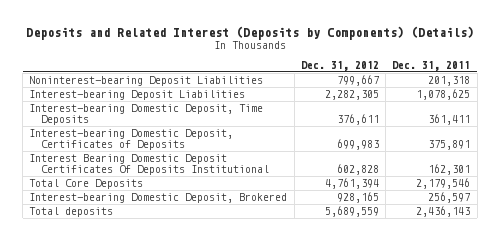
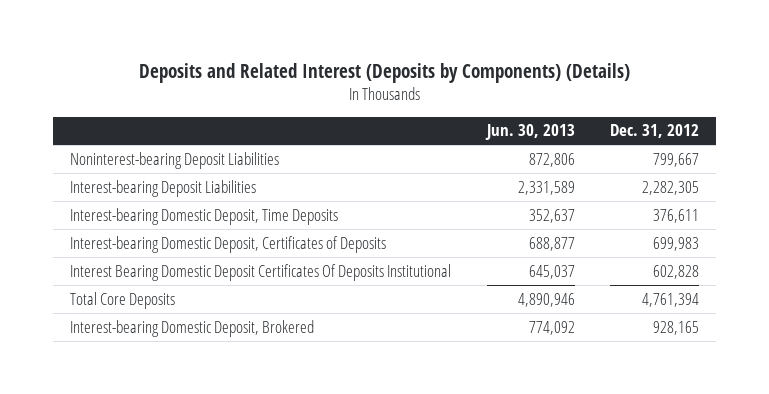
[392,60,471,71] Dec. 31, 2011 -> none
none -> [484,124,575,141] Jun. 30, 2013
[29,207,114,218] Total deposits -> none

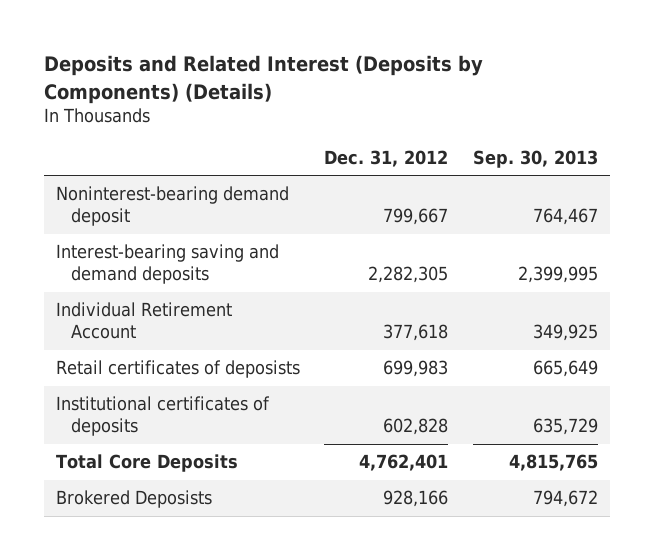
[484,124,575,141] Jun. 30, 2013 -> none
none -> [472,150,598,169] Sep. 30, 2013
[70,207,339,225] Interest-bearing Domestic Deposit, Time Deposits -> none
[70,319,315,337] Interest-bearing Domestic Deposit, Brokered -> none
[70,151,280,169] Noninterest-bearing Deposit Liabilities -> [56,186,290,227] Noninterest-bearing demand deposit
[70,179,257,197] Interest-bearing Deposit Liabilities -> [56,244,280,285] Interest-bearing saving and demand deposits
none -> [56,302,233,340] Individual Retirement Account
[70,235,387,253] Interest-bearing Domestic Deposit, Certificates of Deposits -> [56,360,301,379] Retail certificates of deposists
[70,263,452,281] Interest Bearing Domestic Deposit Certificates Of Deposits Institutional -> [56,396,271,437] Institutional certificates of deposits
[641,292,699,307] 4,761,394 -> [359,454,449,472] 4,762,401
none -> [56,490,213,509] Brokered Deposists

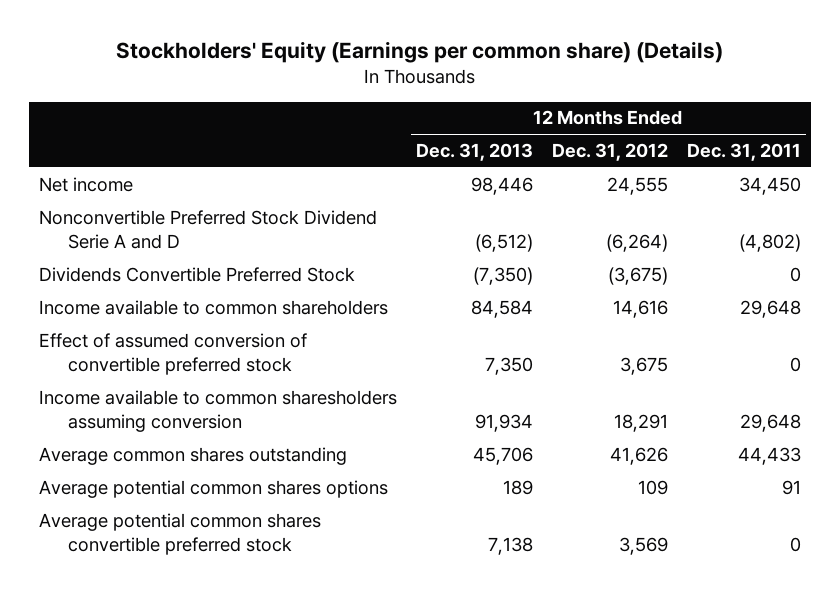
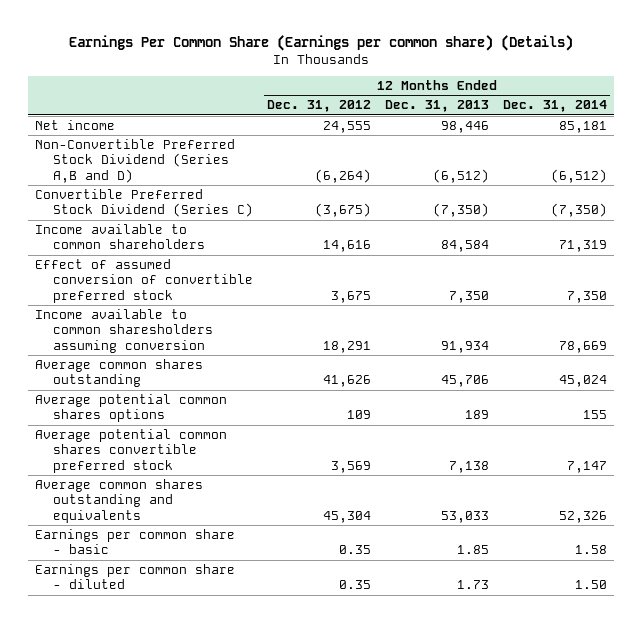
[115,40,723,63] Stockholders' Equity (Earnings per common share) (Details) -> [68,35,573,52] Earnings Per Common Share (Earnings per common share) (Details)
[687,142,802,161] Dec. 31, 2011 -> none
none -> [502,100,607,113] Dec. 31, 2014
[38,209,377,249] Nonconvertible Preferred Stock Dividend Serie A and D -> [34,138,235,183] Non-Convertible Preferred Stock Dividend (Series A,B and D)
[38,266,355,282] Dividends Convertible Preferred Stock -> [34,188,254,218] Convertible Preferred Stock Dividend (Series C)
none -> [34,478,203,523] Average common shares outstanding and equivalents
none -> [34,528,235,555] Earnings per common share - basic
none -> [34,563,235,590] Earnings per common share - diluted

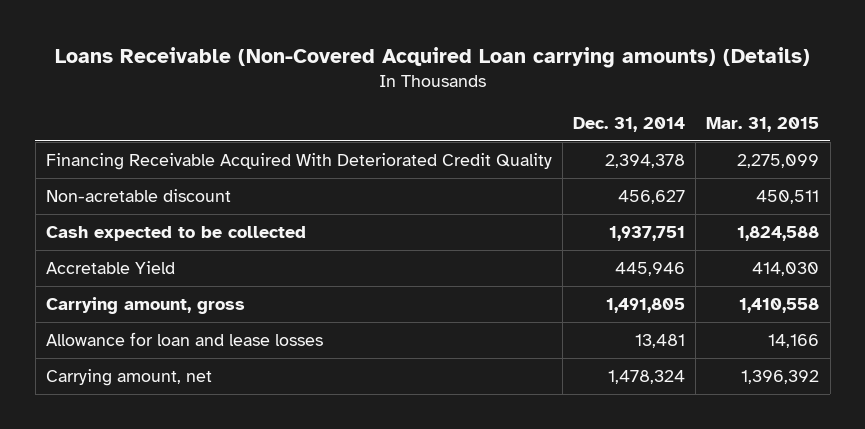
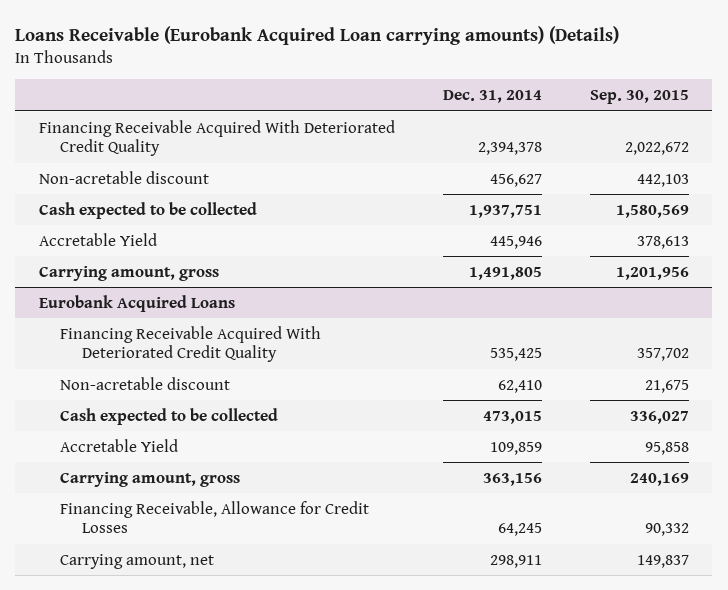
[54,46,810,68] Loans Receivable (Non-Covered Acquired Loan carrying amounts) (Details) -> [15,25,620,45] Loans Receivable (Eurobank Acquired Loan carrying amounts) (Details)
[706,116,820,132] Mar. 31, 2015 -> none
none -> [589,90,689,105] Sep. 30, 2015
[45,331,323,346] Allowance for loan and lease losses -> none
none -> [39,294,236,312] Eurobank Acquired Loans
none -> [60,325,322,363] Financing Receivable Acquired With Deteriorated Credit Quality
none -> [60,376,231,390] Non-acretable discount
none -> [60,407,279,425] Cash expected to be collected
none -> [60,438,179,452] Accretable Yield
none -> [60,471,241,487] Carrying amount, gross
none -> [60,500,370,534] Financing Receivable, Allowance for Credit Losses
[608,369,686,384] 1,478,324 -> [489,554,542,568] 298,911

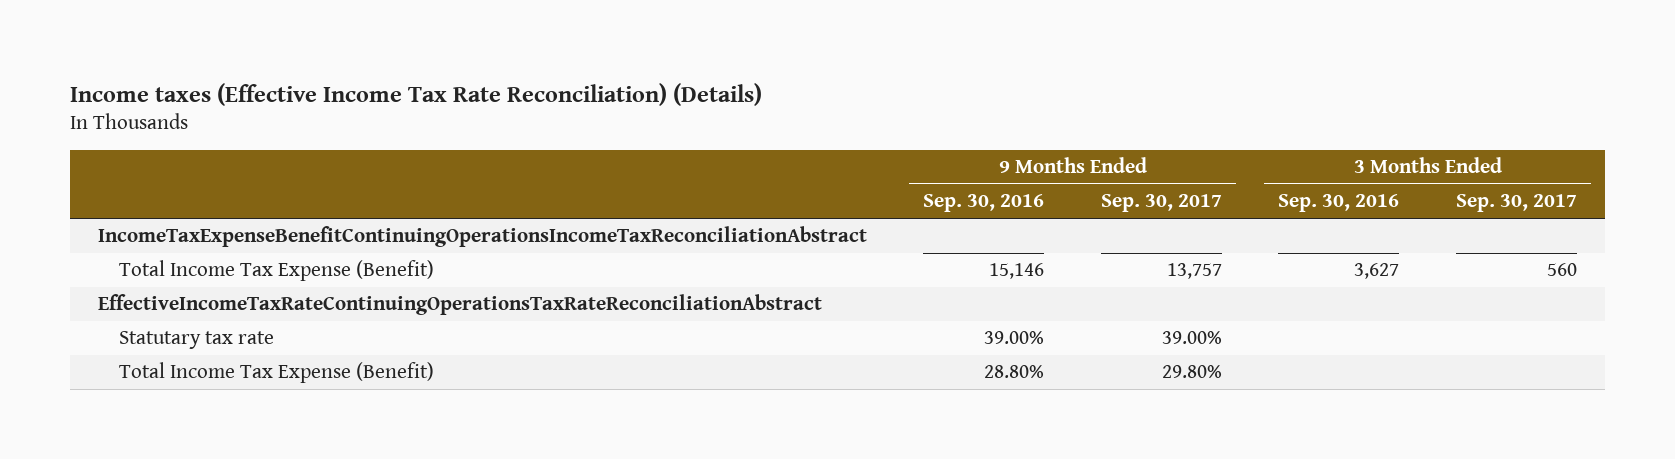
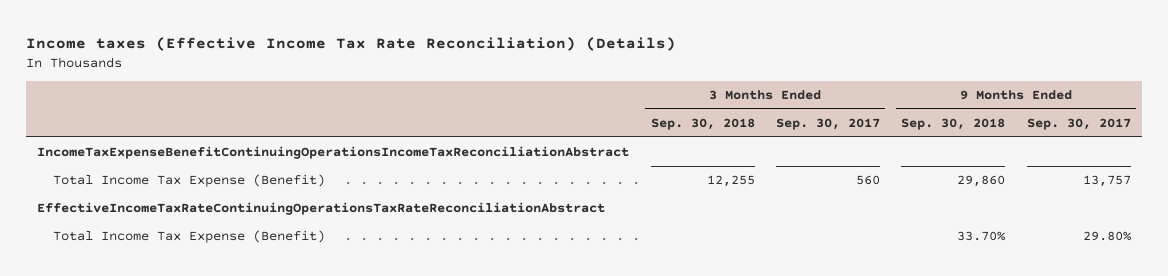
[923,194,1045,213] Sep. 30, 2016 -> none
[1278,194,1400,213] Sep. 30, 2016 -> none
none -> [650,117,755,130] Sep. 30, 2018
none -> [901,117,1006,130] Sep. 30, 2018
[118,331,274,350] Statutary tax rate -> none

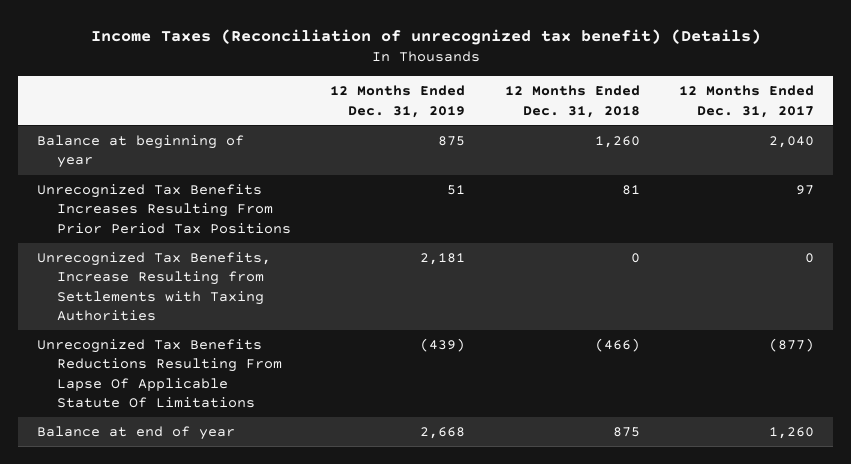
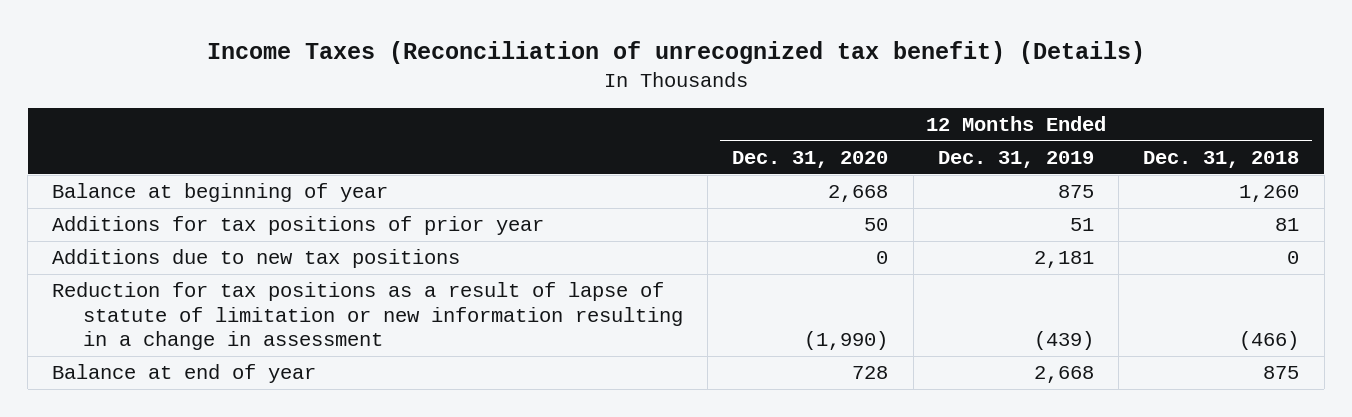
[678,85,814,118] 12 Months Ended Dec. 31, 2017 -> none
none -> [732,150,889,168] Dec. 31, 2020
[37,184,292,234] Unrecognized Tax Benefits Increases Resulting From Prior Period Tax Positions -> [52,216,545,236] Additions for tax positions of prior year
[37,252,272,322] Unrecognized Tax Benefits, Increase Resulting from Settlements with Taxing Authorities -> [52,249,461,269] Additions due to new tax positions
[37,339,283,409] Unrecognized Tax Benefits Reductions Resulting From Lapse Of Applicable Statute Of Limitations -> [52,282,683,351] Reduction for tax positions as a result of lapse of statute of limitation or new information resulting in a change in assessment

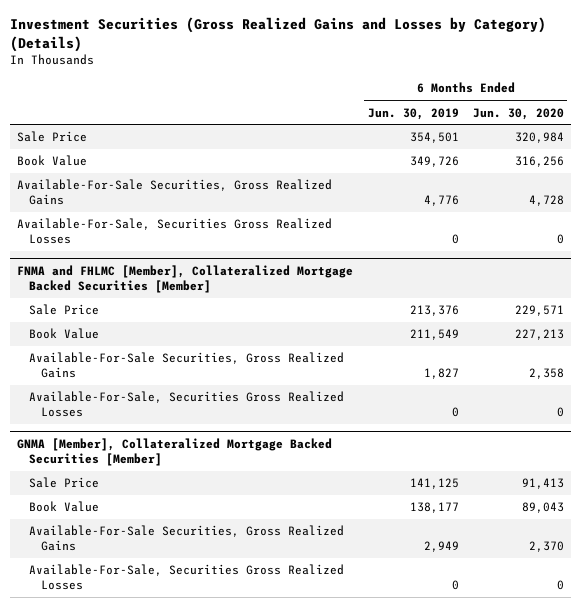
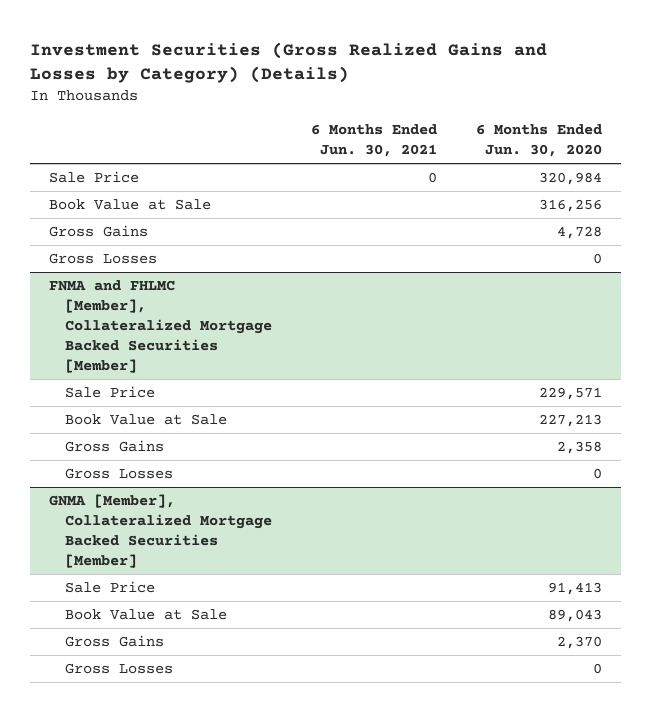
[367,107,459,120] Jun. 30, 2019 -> none
none -> [310,124,437,158] 6 Months Ended Jun. 30, 2021
[17,155,88,167] Book Value -> [49,199,212,211] Book Value at Sale
[17,179,333,206] Available-For-Sale Securities, Gross Realized Gains -> [49,225,149,238] Gross Gains
[17,218,333,245] Available-For-Sale, Securities Gross Realized Losses -> [49,253,158,265] Gross Losses
[29,328,100,340] Book Value -> [65,414,228,426] Book Value at Sale
[29,352,345,379] Available-For-Sale Securities, Gross Realized Gains -> [65,440,165,453] Gross Gains
[29,391,345,418] Available-For-Sale, Securities Gross Realized Losses -> [65,468,174,480] Gross Losses
[29,501,100,513] Book Value -> [65,609,228,621] Book Value at Sale
[29,525,345,552] Available-For-Sale Securities, Gross Realized Gains -> [65,635,165,648] Gross Gains
[29,564,345,591] Available-For-Sale, Securities Gross Realized Losses -> [65,663,174,675] Gross Losses

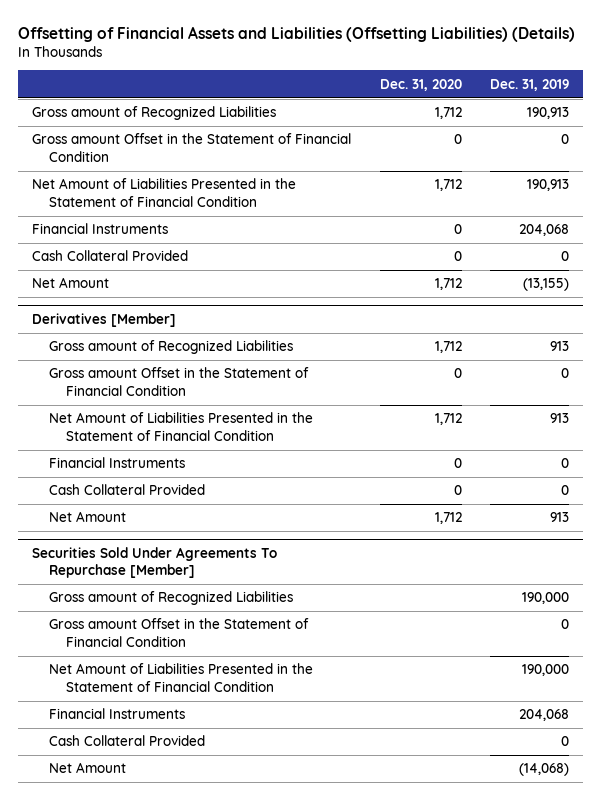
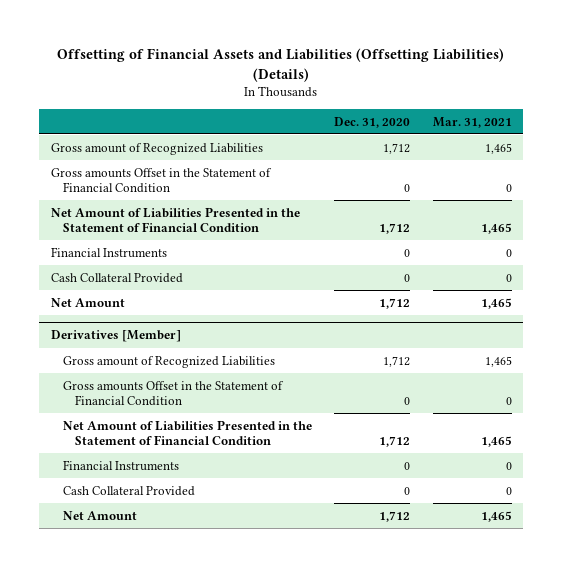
[489,78,569,91] Dec. 31, 2019 -> none
none -> [433,116,513,128] Mar. 31, 2021
[32,133,352,162] Gross amount Offset in the Statement of Financial Condition -> [50,167,272,193] Gross amounts Offset in the Statement of Financial Condition
[49,367,310,396] Gross amount Offset in the Statement of Financial Condition -> [62,380,284,406] Gross amounts Offset in the Statement of Financial Condition
[32,547,278,579] Securities Sold Under Agreements To Repurchase [Member] -> none
[49,591,294,606] Gross amount of Recognized Liabilities -> none
[49,618,310,647] Gross amount Offset in the Statement of Financial Condition -> none
[49,663,314,692] Net Amount of Liabilities Presented in the Statement of Financial Condition -> none
[49,708,186,720] Financial Instruments -> none
[49,735,206,747] Cash Collateral Provided -> none
[49,762,127,774] Net Amount -> none

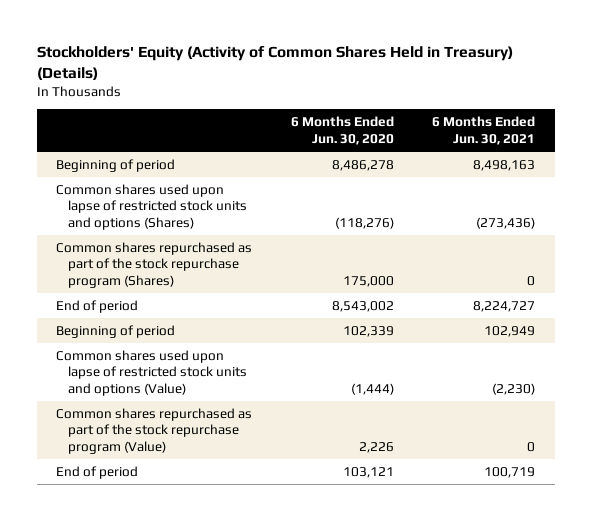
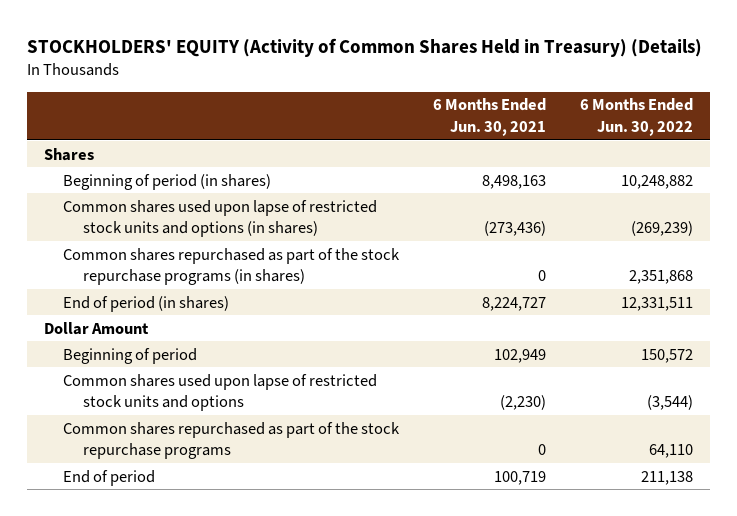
[36,46,513,81] Stockholders' Equity (Activity of Common Shares Held in Treasury) (Details) -> [27,37,703,57] STOCKHOLDERS' EQUITY (Activity of Common Shares Held in Treasury) (Details)
[290,116,394,145] 6 Months Ended Jun. 30, 2020 -> none
none -> [580,98,694,136] 6 Months Ended Jun. 30, 2022
none -> [44,147,95,161] Shares
[55,158,175,172] Beginning of period -> [63,173,272,190] Beginning of period (in shares)
[55,183,248,230] Common shares used upon lapse of restricted stock units and options (Shares) -> [63,199,378,238] Common shares used upon lapse of restricted stock units and options (in shares)
[55,241,252,288] Common shares repurchased as part of the stock repurchase program (Shares) -> [63,247,401,286] Common shares repurchased as part of the stock repurchase programs (in shares)
[55,299,138,313] End of period -> [63,295,230,312] End of period (in shares)
none -> [44,321,150,335] Dollar Amount
[55,349,248,396] Common shares used upon lapse of restricted stock units and options (Value) -> [63,373,378,412] Common shares used upon lapse of restricted stock units and options
[55,407,252,454] Common shares repurchased as part of the stock repurchase program (Value) -> [63,421,401,460] Common shares repurchased as part of the stock repurchase programs

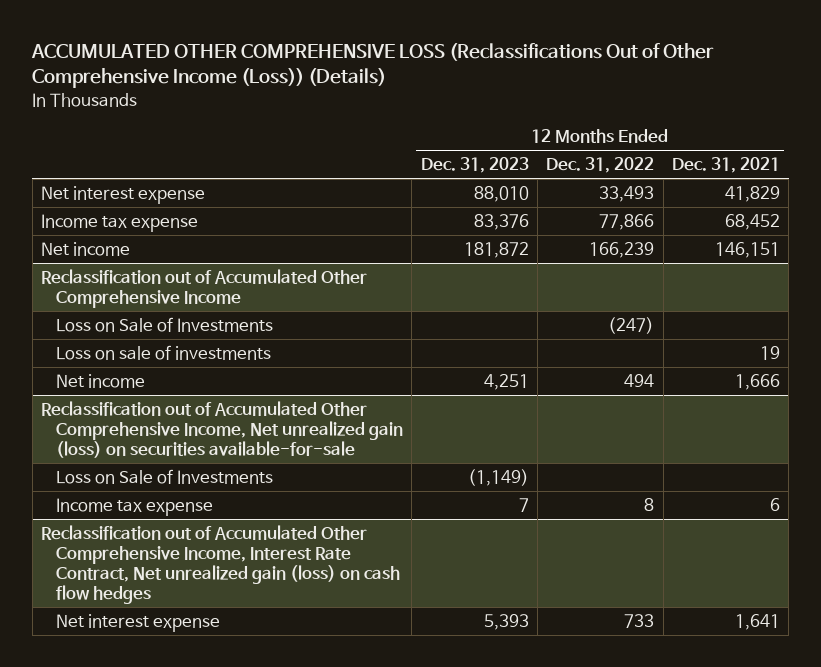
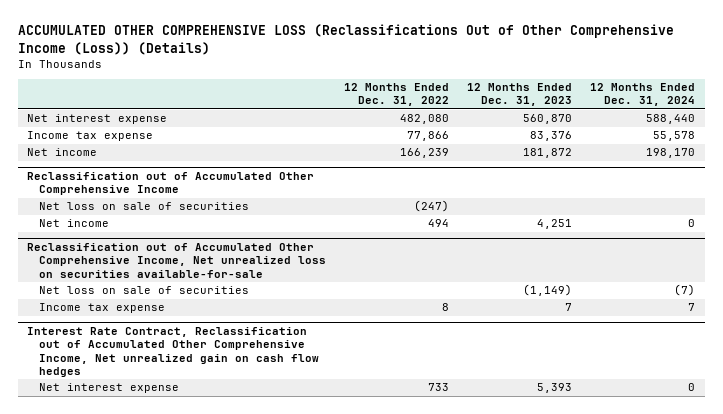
[672,157,781,174] Dec. 31, 2021 -> none
none -> [590,83,696,107] 12 Months Ended Dec. 31, 2024
[473,185,529,202] 88,010 -> [523,114,573,125] 560,870
[599,185,655,202] 33,493 -> [399,114,449,125] 482,080
[55,344,271,360] Loss on sale of investments -> none
[55,316,273,332] Loss on Sale of Investments -> [38,202,249,211] Net loss on sale of securities
[41,400,403,458] Reclassification out of Accumulated Other Comprehensive Income, Net unrealized gain (loss) on securities available-for-sale -> [27,243,326,278] Reclassification out of Accumulated Other Comprehensive Income, Net unrealized loss on securities available-for-sale
[55,468,273,484] Loss on Sale of Investments -> [38,286,249,295] Net loss on sale of securities
[41,524,400,604] Reclassification out of Accumulated Other Comprehensive Income, Interest Rate Contract, Net unrealized gain (loss) on cash flow hedges -> [27,327,319,378] Interest Rate Contract, Reclassification out of Accumulated Other Comprehensive Income, Net unrealized gain on cash flow hedges

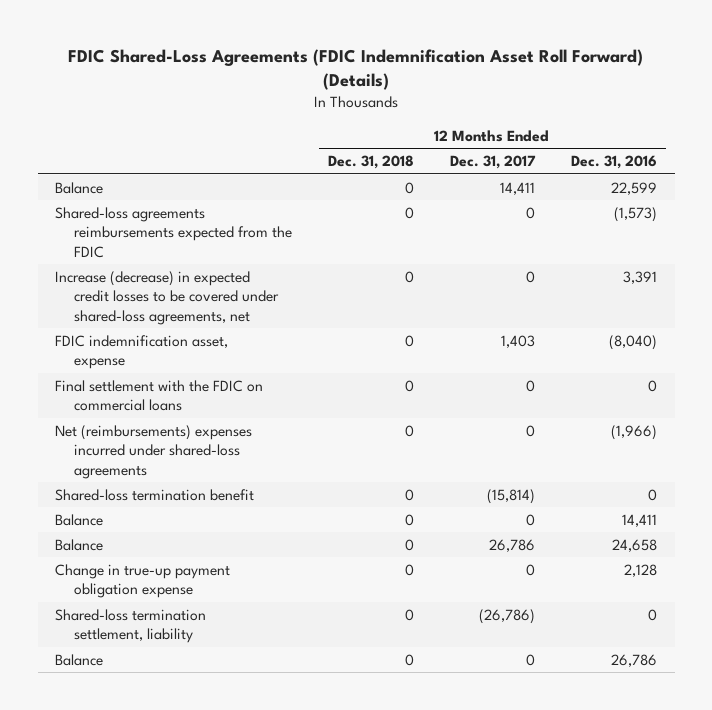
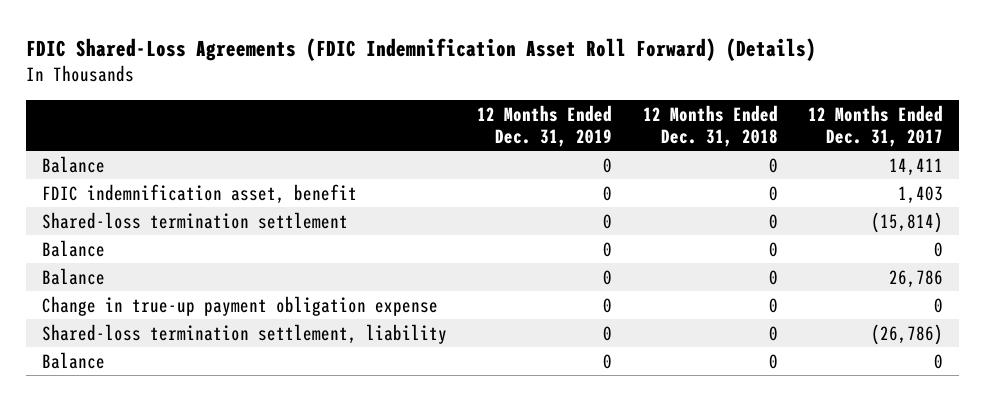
[570,155,657,170] Dec. 31, 2016 -> none
none -> [477,104,613,147] 12 Months Ended Dec. 31, 2019
[55,206,293,258] Shared-loss agreements reimbursements expected from the FDIC -> none
[55,270,280,325] Increase (decrease) in expected credit losses to be covered under shared-loss agreements, net -> none
[55,379,264,412] Final settlement with the FDIC on commercial loans -> none
[55,424,253,479] Net (reimbursements) expenses incurred under shared-loss agreements -> none
[55,334,229,370] FDIC indemnification asset, expense -> [41,183,357,204] FDIC indemnification asset, benefit
[55,488,255,501] Shared-loss termination benefit -> [41,211,348,229] Shared-loss termination settlement

